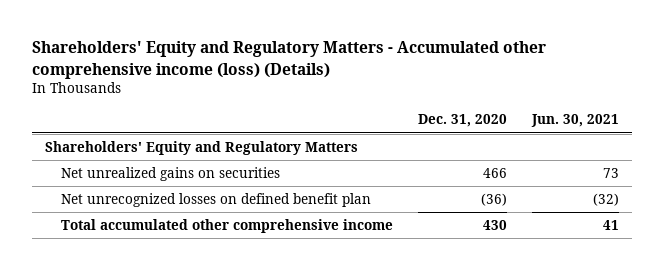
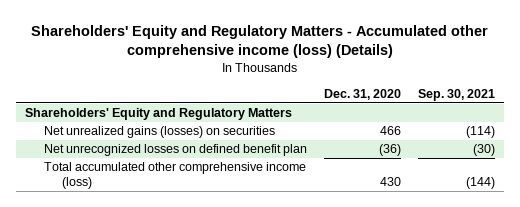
[531,114,620,128] Jun. 30, 2021 -> none
none -> [418,89,496,102] Sep. 30, 2021
[60,166,280,181] Net unrealized gains on securities -> [43,126,275,139] Net unrealized gains (losses) on securities
[60,218,393,233] Total accumulated other comprehensive income -> [43,162,306,189] Total accumulated other comprehensive income (loss)

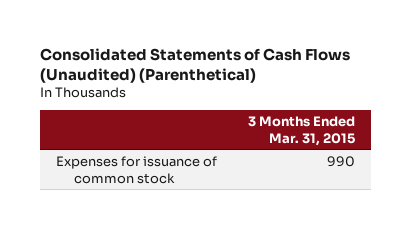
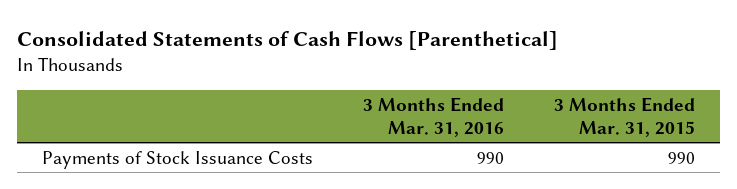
[39,47,350,83] Consolidated Statements of Cash Flows (Unaudited) (Parenthetical) -> [16,30,558,50] Consolidated Statements of Cash Flows [Parenthetical]
none -> [362,96,504,137] 3 Months Ended Mar. 31, 2016
[55,156,217,184] Expenses for issuance of common stock -> [41,150,313,169] Payments of Stock Issuance Costs

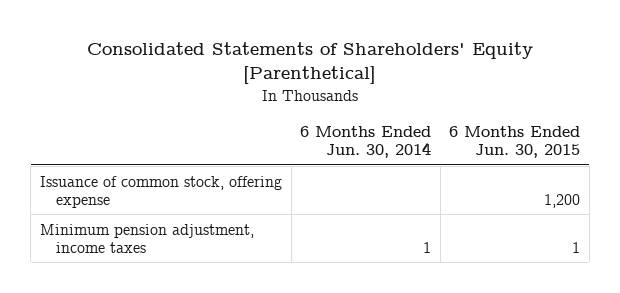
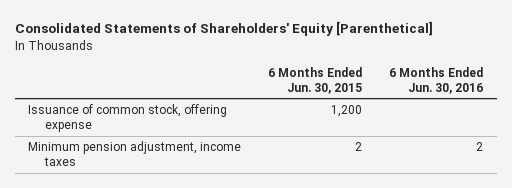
[300,125,432,158] 6 Months Ended Jun. 30, 2014 -> none
none -> [389,66,484,94] 6 Months Ended Jun. 30, 2016
[572,241,581,253] 1 -> [355,142,363,152] 2

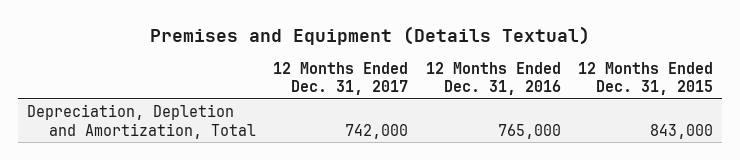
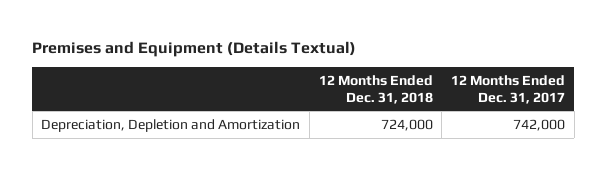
[425,61,561,96] 12 Months Ended Dec. 31, 2016 -> none
[578,61,714,96] 12 Months Ended Dec. 31, 2015 -> none
none -> [318,75,433,104] 12 Months Ended Dec. 31, 2018
[26,104,257,139] Depreciation, Depletion and Amortization, Total -> [41,118,301,132] Depreciation, Depletion and Amortization

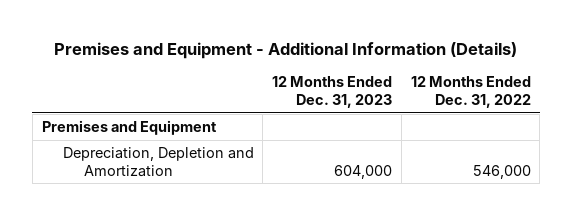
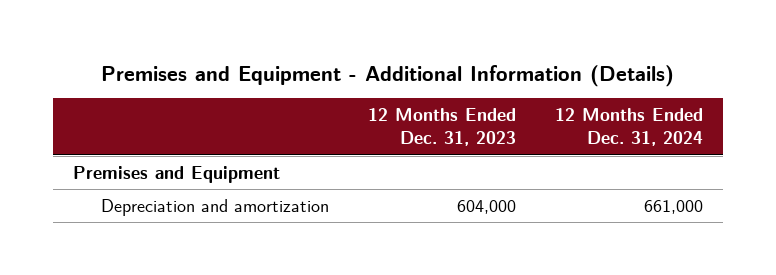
[410,76,531,109] 12 Months Ended Dec. 31, 2022 -> none
none -> [555,108,704,147] 12 Months Ended Dec. 31, 2024
[62,147,254,177] Depreciation, Depletion and Amortization -> [100,198,329,216] Depreciation and amortization

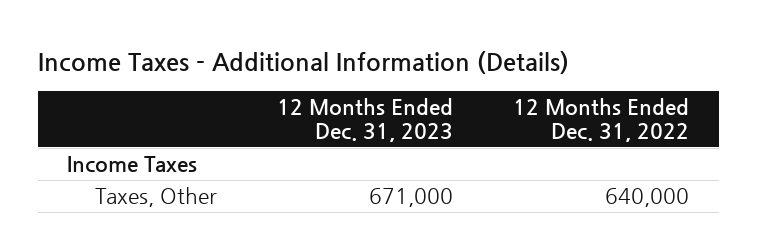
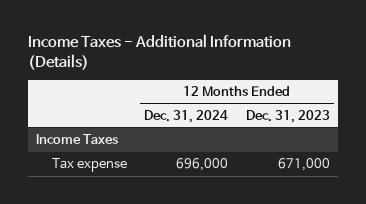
[513,97,690,143] 12 Months Ended Dec. 31, 2022 -> none
none -> [144,109,229,123] Dec. 31, 2024
[95,187,218,208] Taxes, Other -> [51,158,127,173] Tax expense

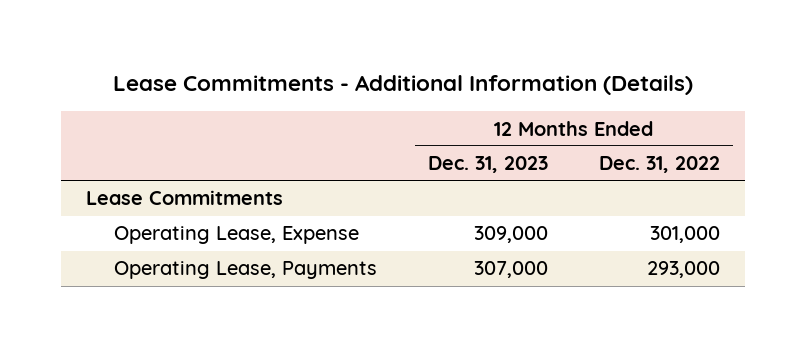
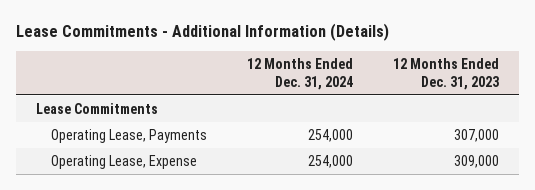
[598,156,720,174] Dec. 31, 2022 -> none
none -> [247,57,354,90] 12 Months Ended Dec. 31, 2024
[114,226,360,245] Operating Lease, Expense -> [50,154,197,169] Operating Lease, Expense

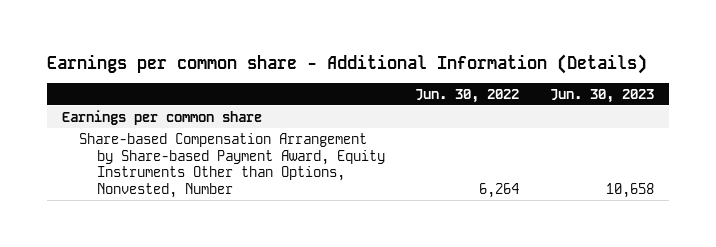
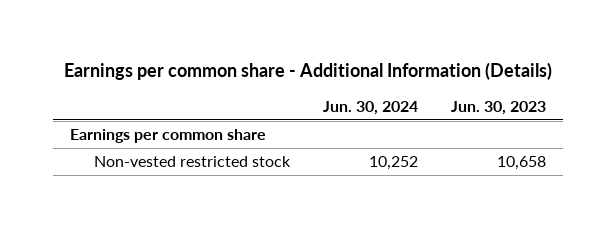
[415,88,520,103] Jun. 30, 2022 -> none
none -> [323,101,419,116] Jun. 30, 2024
[79,132,385,198] Share-based Compensation Arrangement by Share-based Payment Award, Equity Instruments Other than Options, Nonvested, Number -> [94,156,292,168] Non-vested restricted stock

